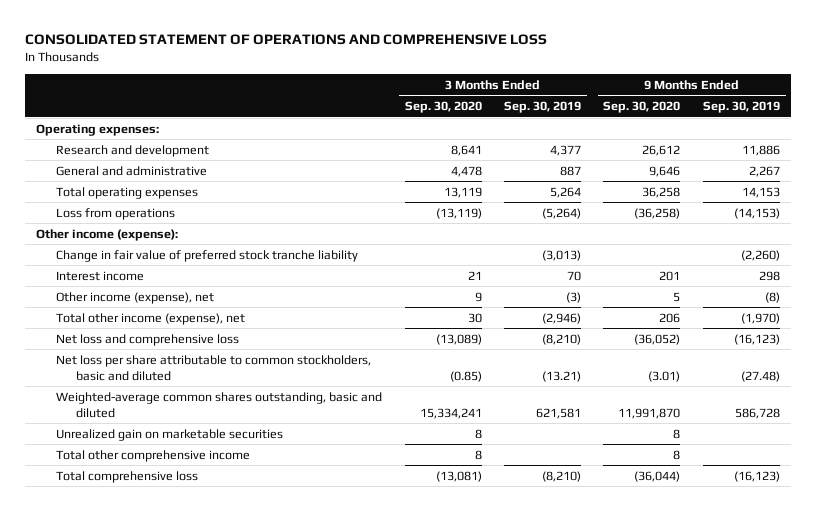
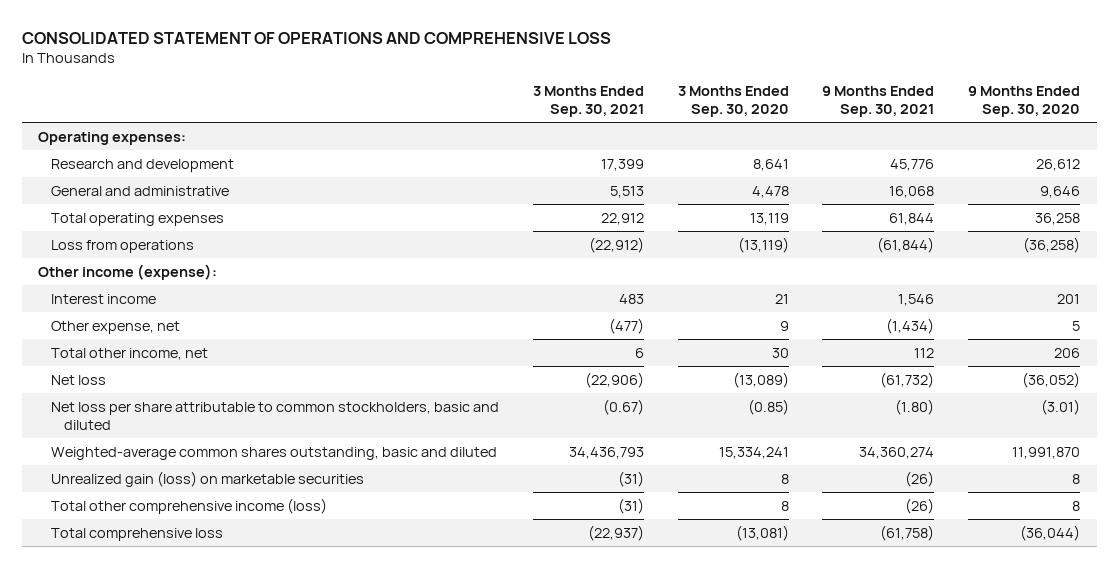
[503,101,581,114] Sep. 30, 2019 -> none
[702,101,780,114] Sep. 30, 2019 -> none
none -> [532,86,644,117] 3 Months Ended Sep. 30, 2021
none -> [822,86,935,117] 9 Months Ended Sep. 30, 2021
[56,249,359,262] Change in fair value of preferred stock tranche liability -> none
[56,291,215,304] Other income (expense), net -> [51,320,181,334] Other expense, net
[56,312,246,325] Total other income (expense), net -> [51,347,209,360] Total other income, net
[56,333,240,346] Net loss and comprehensive loss -> [51,374,107,385] Net loss
[56,428,284,441] Unrealized gain on marketable securities -> [51,470,365,487] Unrealized gain (loss) on marketable securities
[56,449,251,462] Total other comprehensive income -> [51,497,328,514] Total other comprehensive income (loss)

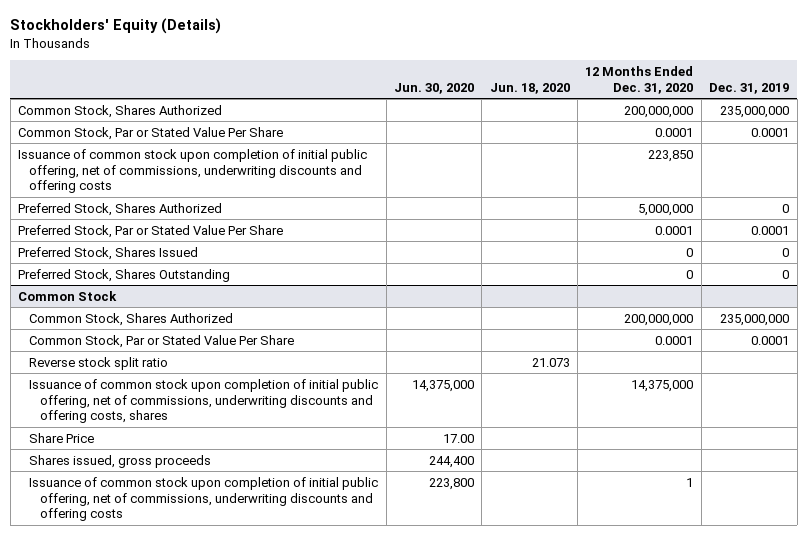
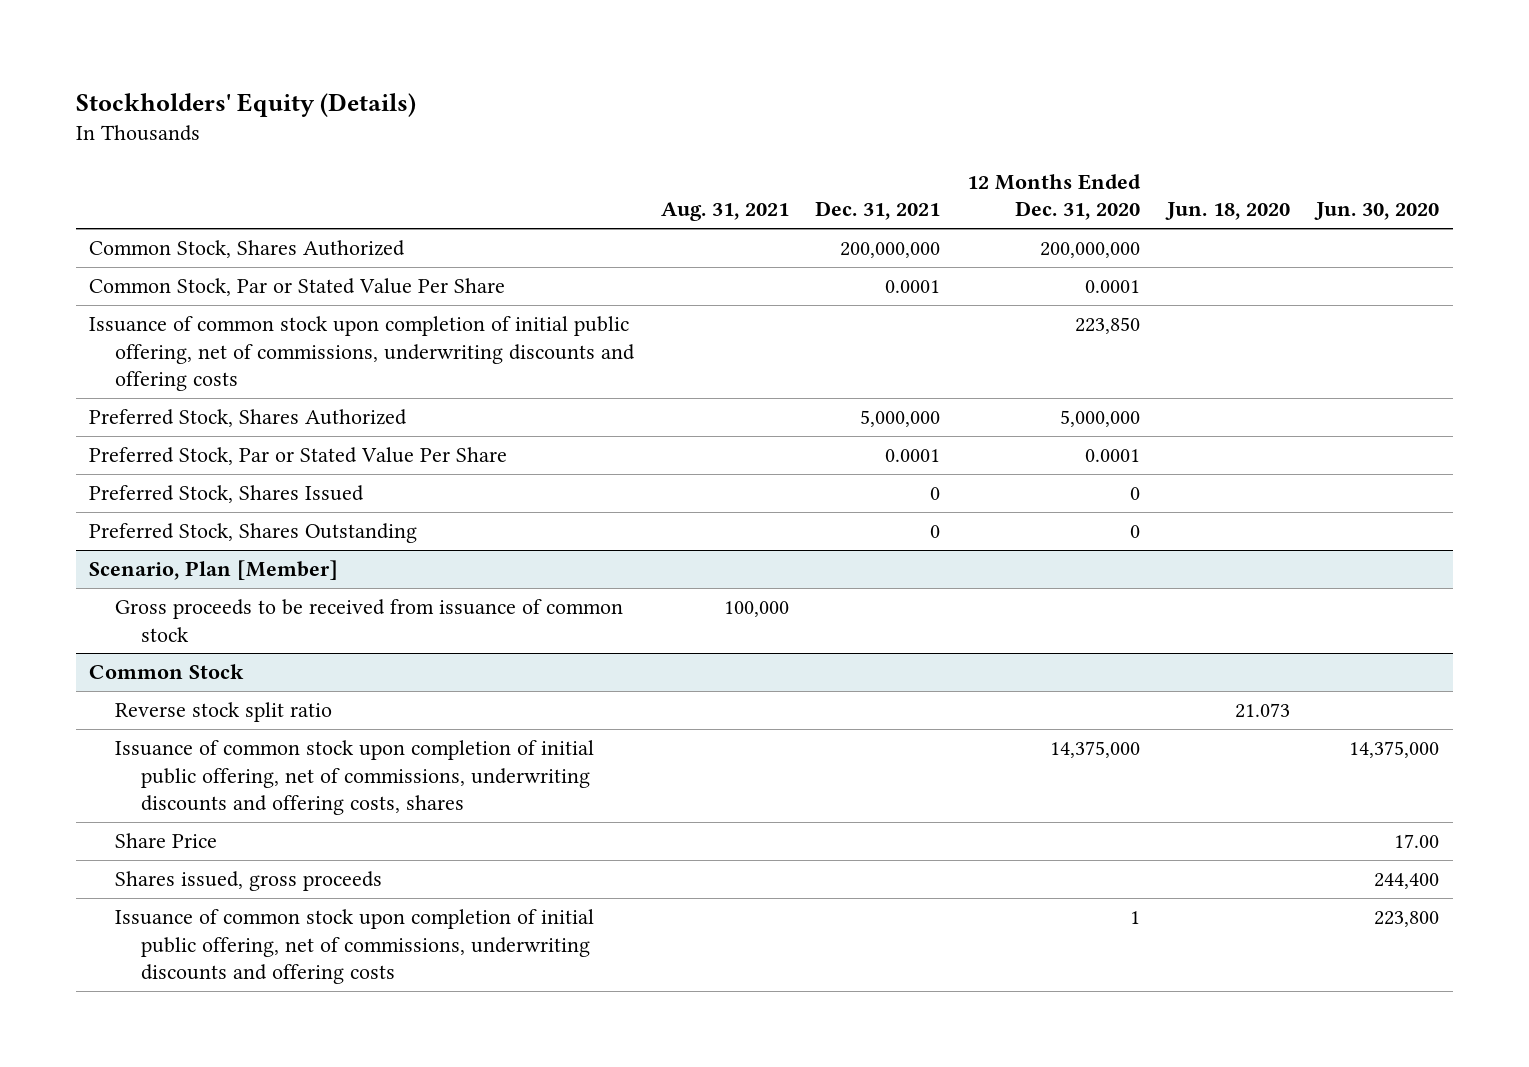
[709,82,790,94] Dec. 31, 2019 -> none
none -> [660,202,789,222] Aug. 31, 2021
none -> [815,201,941,221] Dec. 31, 2021
none -> [89,560,339,581] Scenario, Plan [Member]
none -> [115,599,624,642] Gross proceeds to be received from issuance of common stock
[29,312,234,326] Common Stock, Shares Authorized -> none
[29,334,295,348] Common Stock, Par or Stated Value Per Share -> none

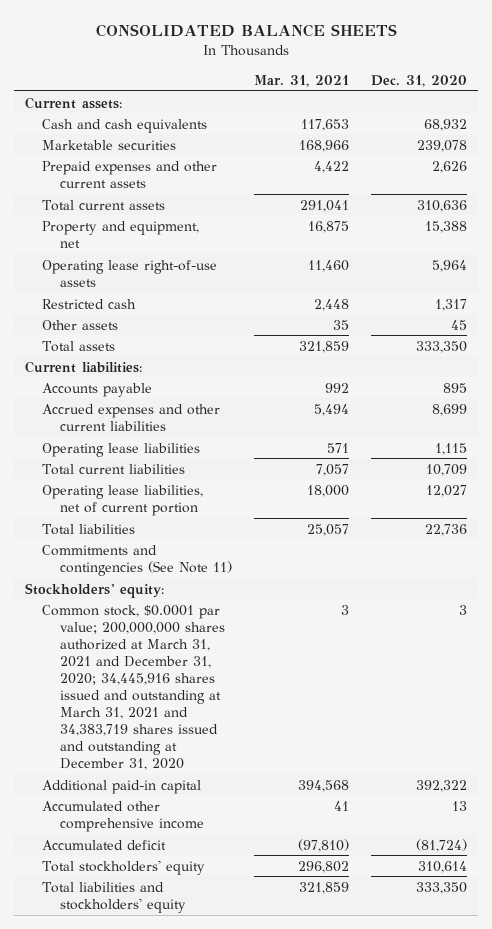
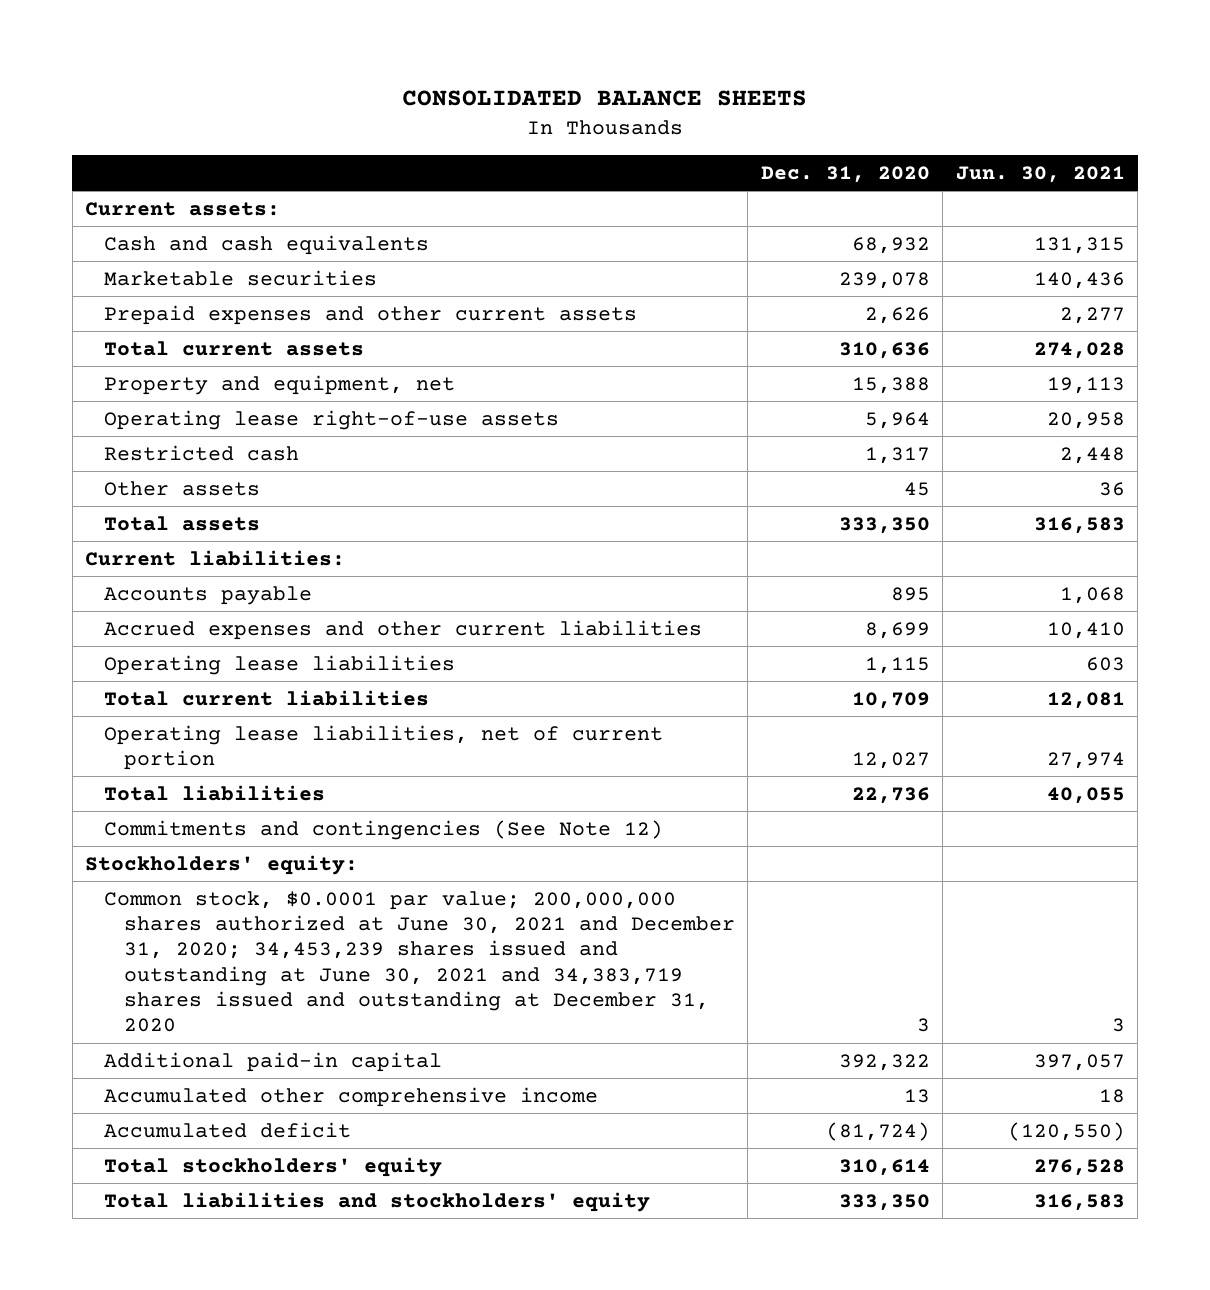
[253,74,349,87] Mar. 31, 2021 -> none
none -> [955,165,1125,183] Jun. 30, 2021
[42,544,232,576] Commitments and contingencies (See Note 11) -> [104,819,664,840] Commitments and contingencies (See Note 12)
[42,604,225,771] Common stock, $0.0001 par value; 200,000,000 shares authorized at March 31, 2021 and December 31, 2020; 34,445,916 shares issued and outstanding at March 31, 2021 and 34,383,719 shares issued and outstanding at December 31, 2020 -> [104,890,735,1033] Common stock, $0.0001 par value; 200,000,000 shares authorized at June 30, 2021 and December 31, 2020; 34,453,239 shares issued and outstanding at June 30, 2021 and 34,383,719 shares issued and outstanding at December 31, 2020

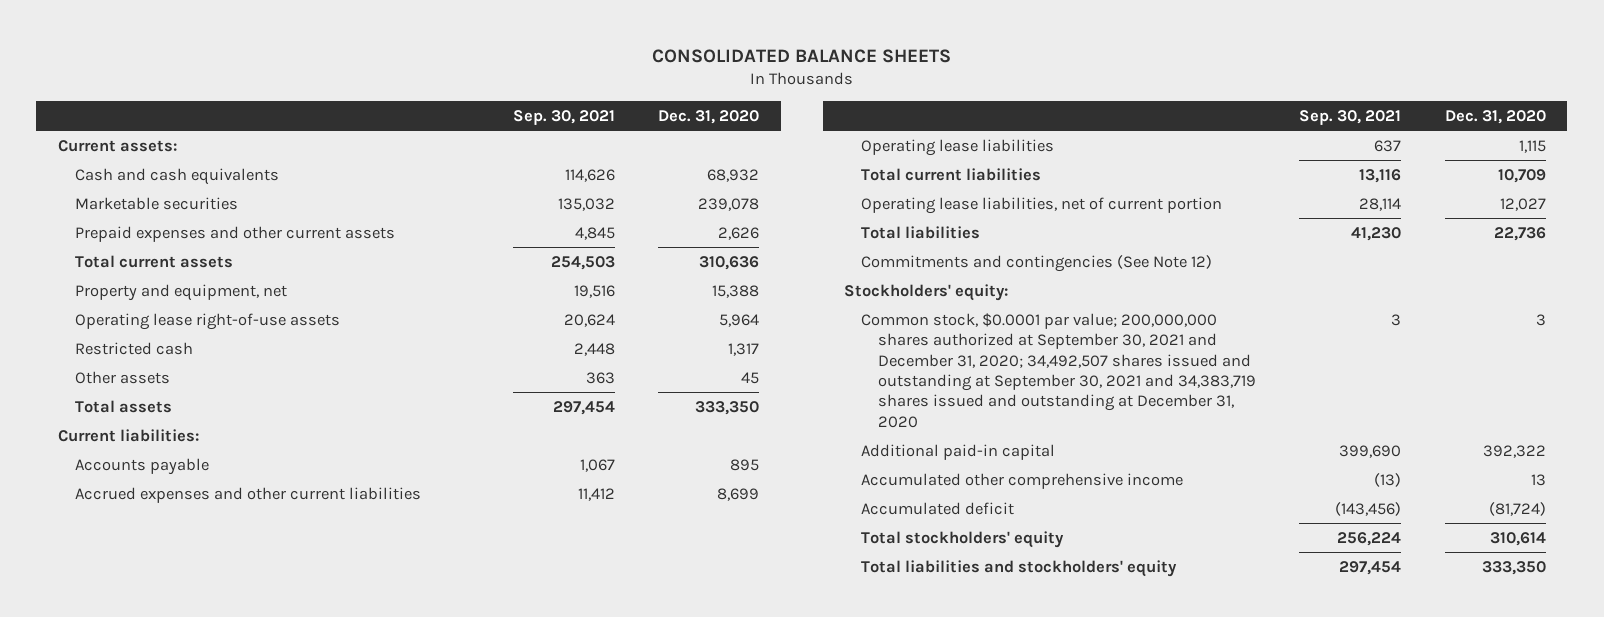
[955,165,1125,183] Jun. 30, 2021 -> none
none -> [513,109,616,125] Sep. 30, 2021
[104,890,735,1033] Common stock, $0.0001 par value; 200,000,000 shares authorized at June 30, 2021 and December 31, 2020; 34,453,239 shares issued and outstanding at June 30, 2021 and 34,383,719 shares issued and outstanding at December 31, 2020 -> [861,312,1257,428] Common stock, $0.0001 par value; 200,000,000 shares authorized at September 30, 2021 and December 31, 2020; 34,492,507 shares issued and outstanding at September 30, 2021 and 34,383,719 shares issued and outstanding at December 31, 2020

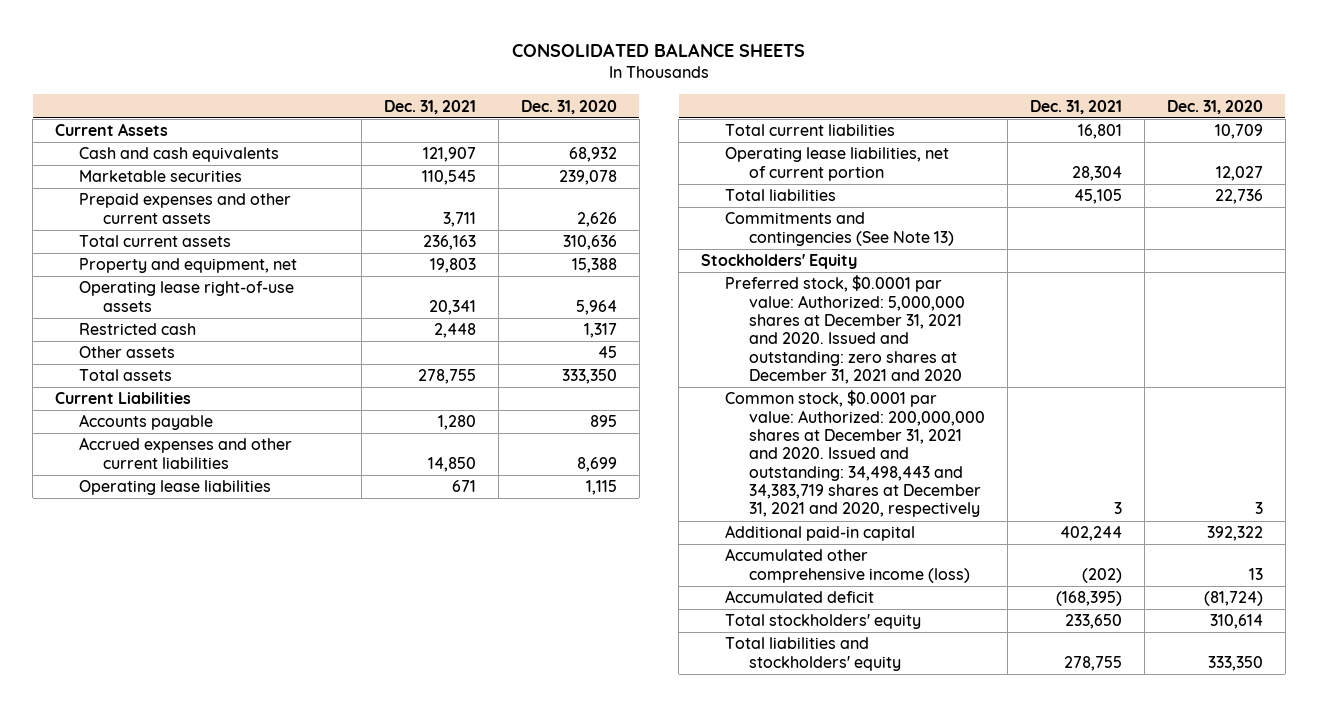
[513,109,616,125] Sep. 30, 2021 -> none
none -> [383,99,476,114] Dec. 31, 2021
[57,139,177,152] Current assets: -> [55,123,169,137] Current Assets
[57,428,199,442] Current liabilities: -> [55,392,192,405] Current Liabilities
[861,254,1213,272] Commitments and contingencies (See Note 12) -> [725,212,954,246] Commitments and contingencies (See Note 13)
[844,283,1009,301] Stockholders' equity: -> [701,254,858,270] Stockholders' Equity
none -> [725,275,965,385] Preferred stock, $0.0001 par value: Authorized: 5,000,000 shares at December 31, 2021 and 2020. Issued and outstanding: zero shares at December 31, 2021 and 2020
[861,312,1257,428] Common stock, $0.0001 par value; 200,000,000 shares authorized at September 30, 2021 and December 31, 2020; 34,492,507 shares issued and outstanding at September 30, 2021 and 34,383,719 shares issued and outstanding at December 31, 2020 -> [725,390,985,518] Common stock, $0.0001 par value: Authorized: 200,000,000 shares at December 31, 2021 and 2020. Issued and outstanding: 34,498,443 and 34,383,719 shares at December 31, 2021 and 2020, respectively
[861,472,1184,489] Accumulated other comprehensive income -> [725,548,970,583] Accumulated other comprehensive income (loss)

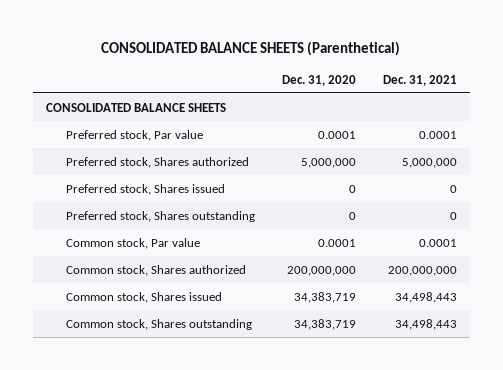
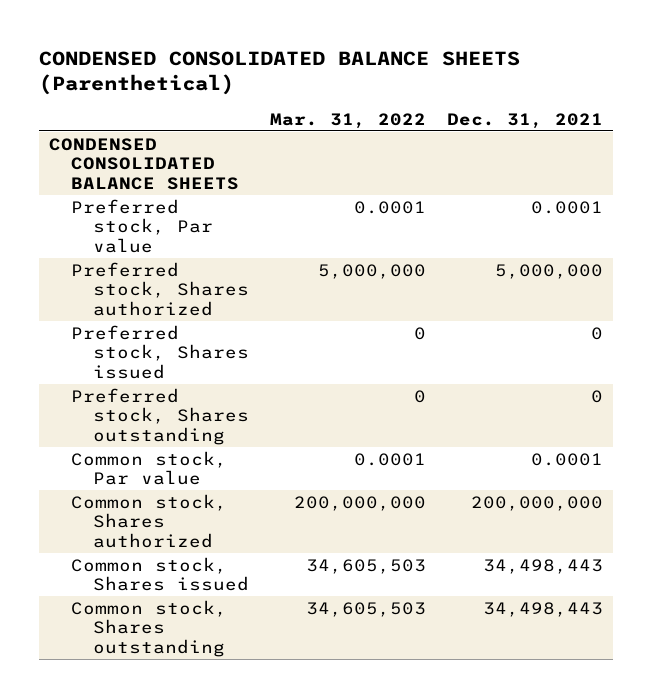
[101,41,401,57] CONSOLIDATED BALANCE SHEETS (Parenthetical) -> [38,50,520,96] CONDENSED CONSOLIDATED BALANCE SHEETS (Parenthetical)
[282,74,357,86] Dec. 31, 2020 -> none
none -> [270,112,427,129] Mar. 31, 2022
[45,102,226,112] CONSOLIDATED BALANCE SHEETS -> [49,137,240,190] CONDENSED CONSOLIDATED BALANCE SHEETS

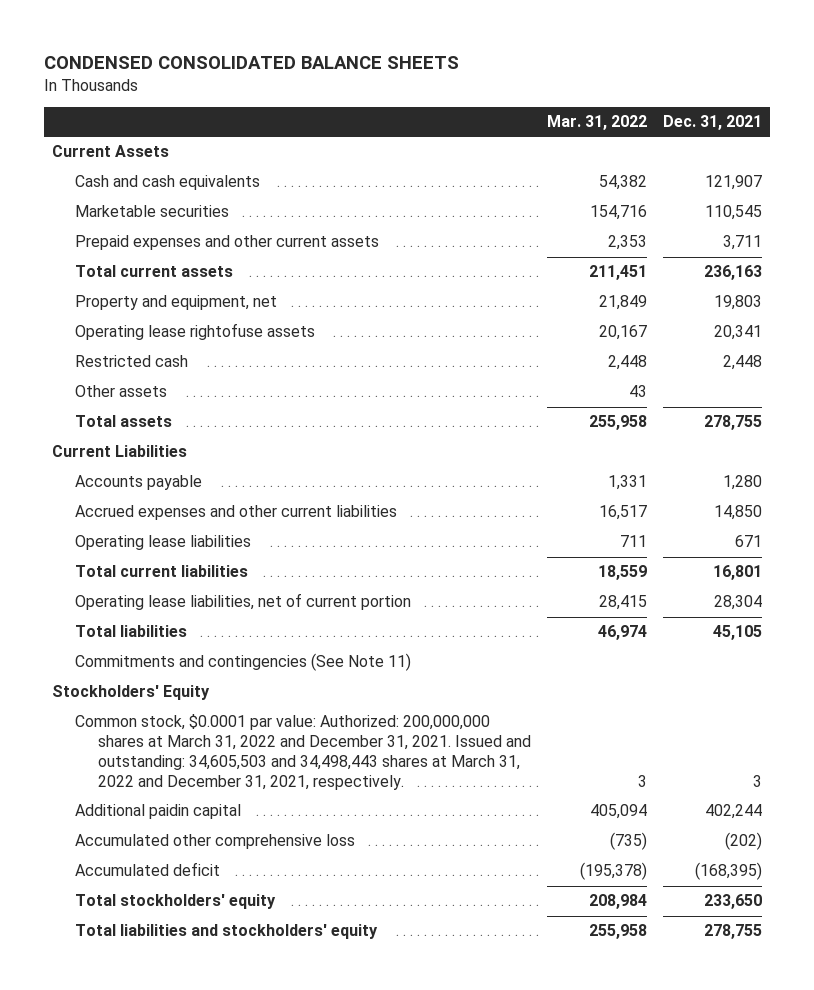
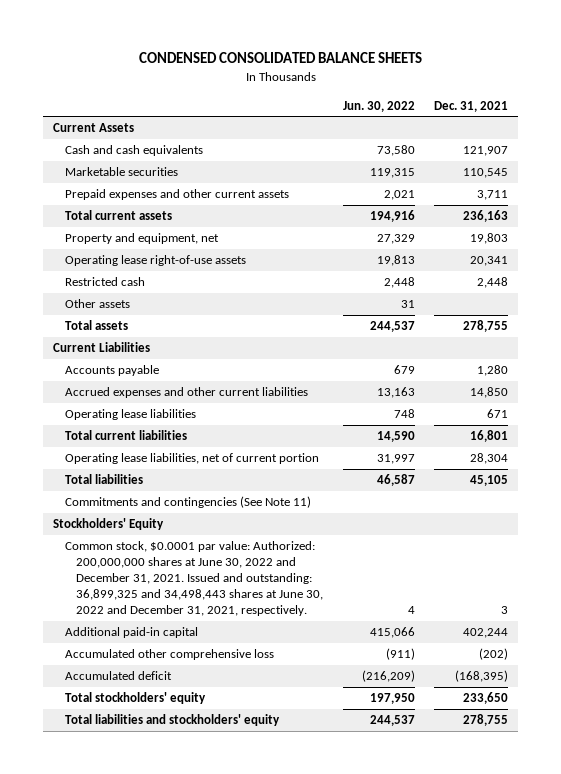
[546,115,647,131] Mar. 31, 2022 -> none
none -> [342,100,415,112] Jun. 30, 2022
[75,323,316,341] Operating lease rightofuse assets -> [64,255,246,267] Operating lease right-of-use assets
[75,714,531,791] Common stock, $0.0001 par value: Authorized: 200,000,000 shares at March 31, 2022 and December 31, 2021. Issued and outstanding: 34,605,503 and 34,498,443 shares at March 31, 2022 and December 31, 2021, respectively. -> [64,541,324,616] Common stock, $0.0001 par value: Authorized: 200,000,000 shares at June 30, 2022 and December 31, 2021. Issued and outstanding: 36,899,325 and 34,498,443 shares at June 30, 2022 and December 31, 2021, respectively.
[75,804,242,820] Additional paidin capital -> [64,627,198,639] Additional paid-in capital

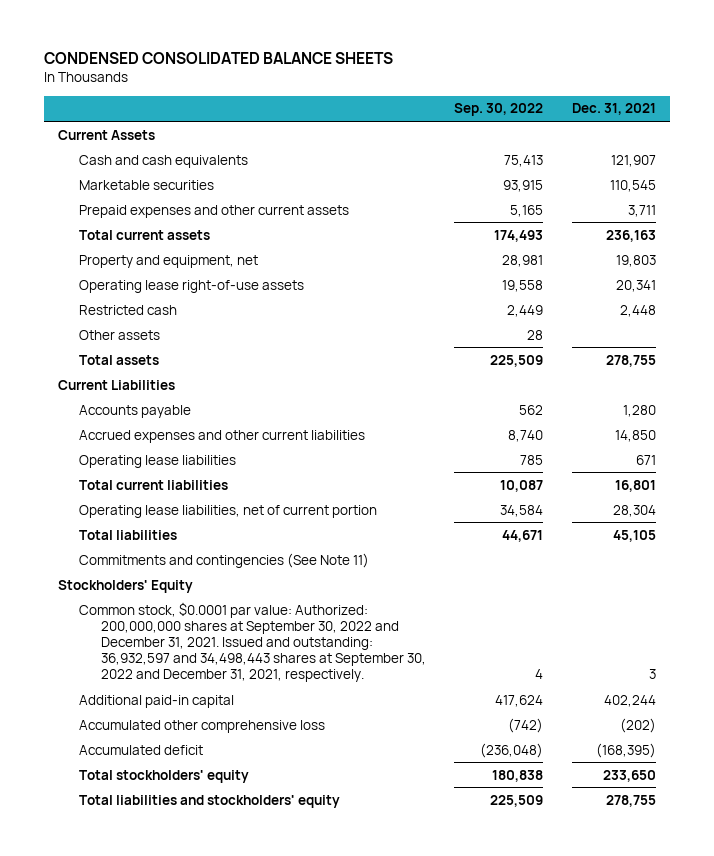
[342,100,415,112] Jun. 30, 2022 -> none
none -> [454,103,544,117] Sep. 30, 2022
[64,541,324,616] Common stock, $0.0001 par value: Authorized: 200,000,000 shares at June 30, 2022 and December 31, 2021. Issued and outstanding: 36,899,325 and 34,498,443 shares at June 30, 2022 and December 31, 2021, respectively. -> [79,601,426,682] Common stock, $0.0001 par value: Authorized: 200,000,000 shares at September 30, 2022 and December 31, 2021. Issued and outstanding: 36,932,597 and 34,498,443 shares at September 30, 2022 and December 31, 2021, respectively.

